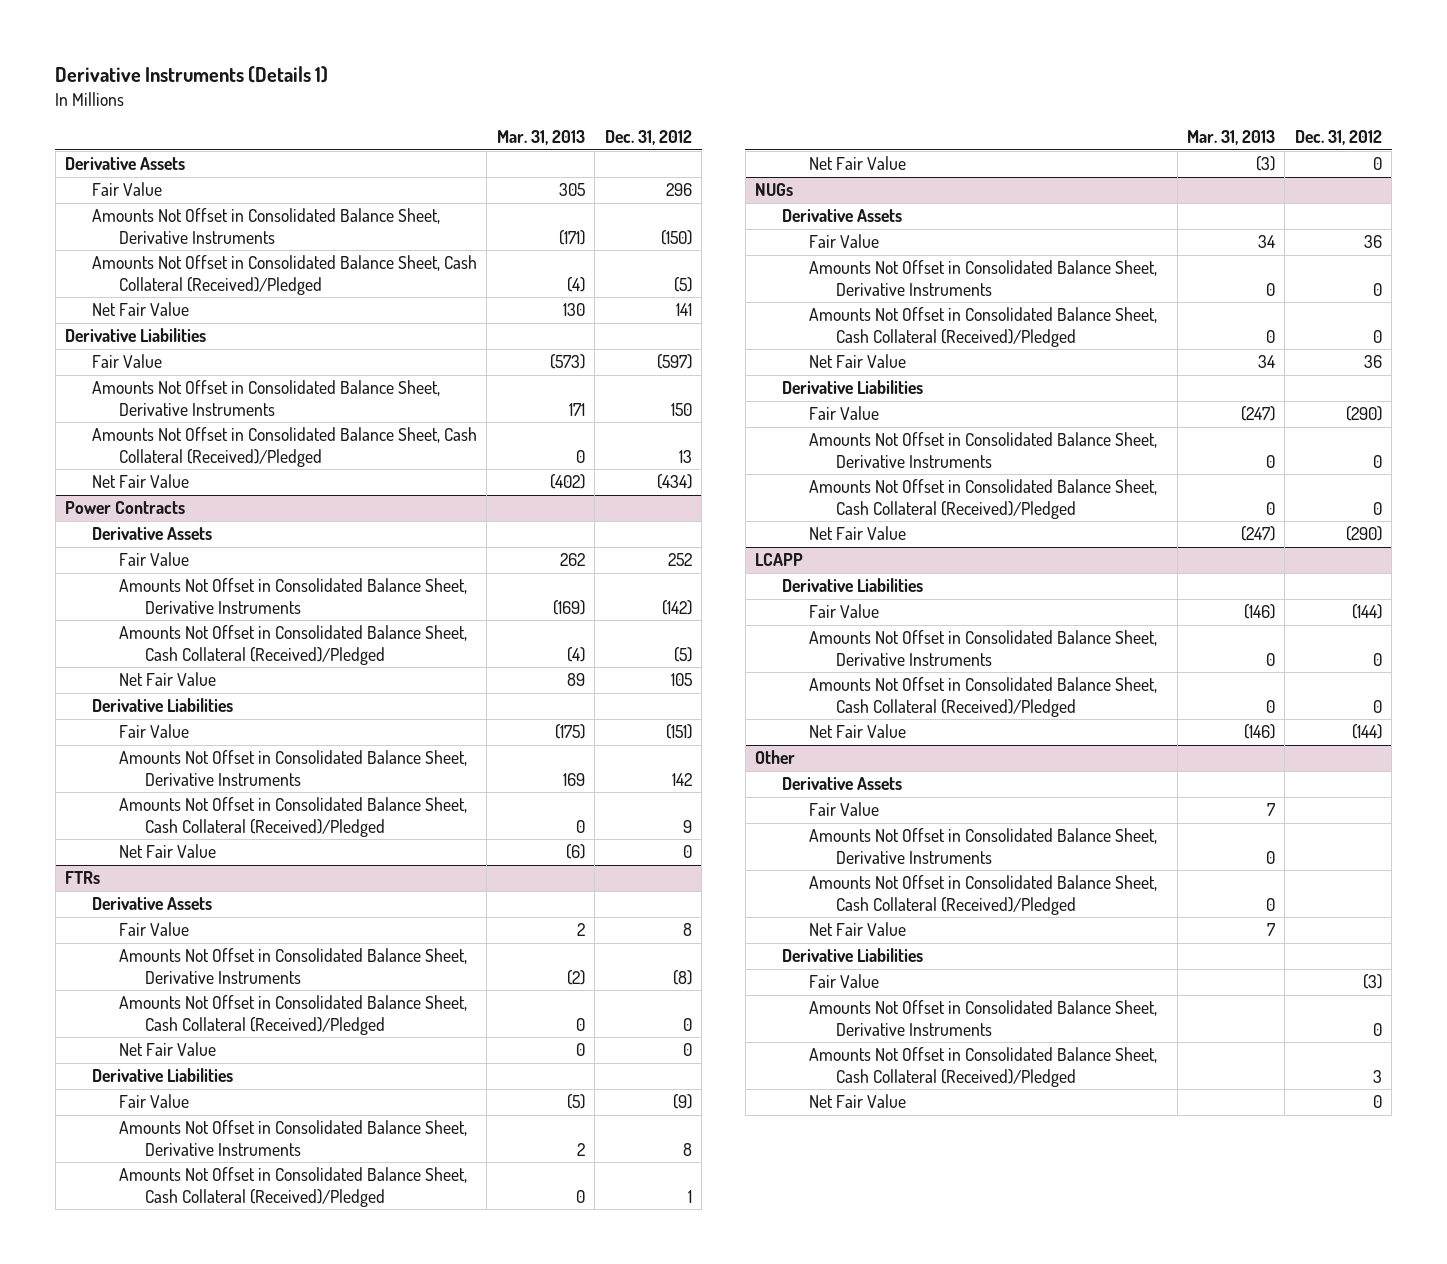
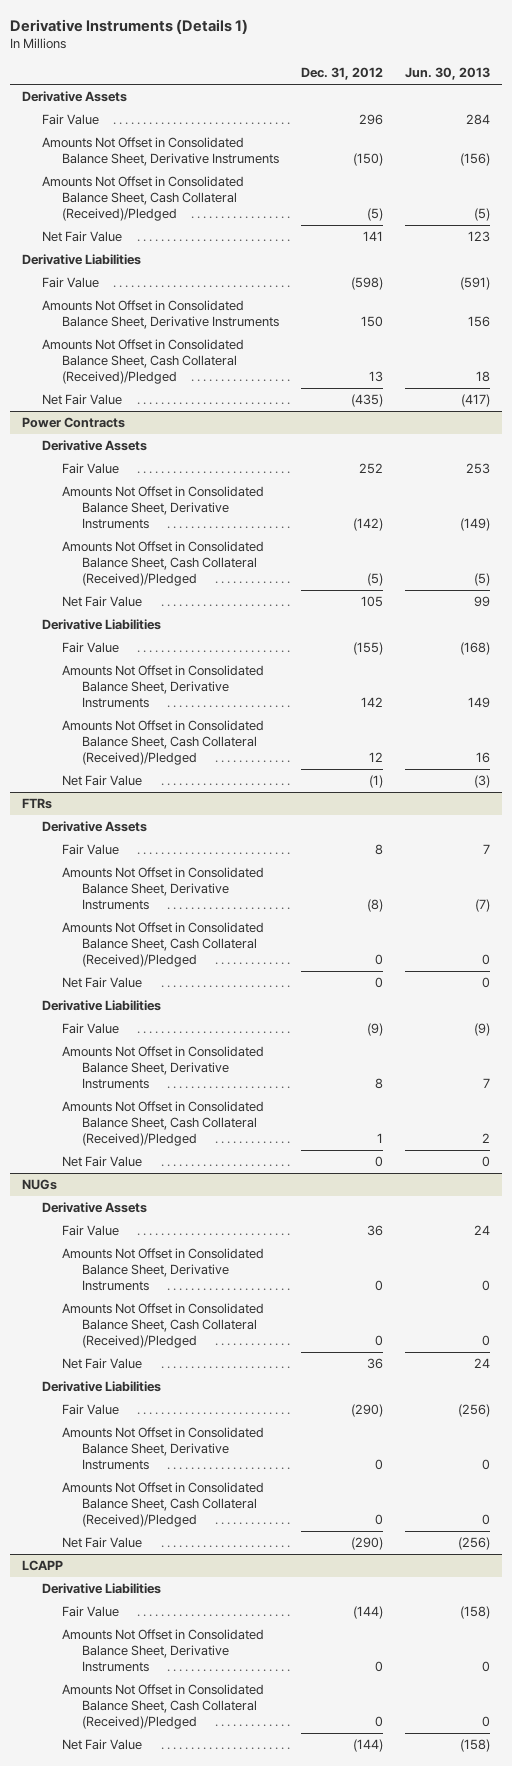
[496,129,585,145] Mar. 31, 2013 -> none
none -> [405,67,491,81] Jun. 30, 2013
[656,354,692,370] (597) -> [351,277,384,291] (598)
[656,474,692,490] (434) -> [351,394,384,408] (435)
[665,724,692,740] (151) -> [353,642,384,656] (155)
[682,819,692,833] 9 -> [369,752,384,763] 12
[682,845,692,859] 0 -> [369,775,384,789] (1)
[755,750,796,765] Other -> none
[782,777,903,791] Derivative Assets -> none
[808,802,879,817] Fair Value -> none
[808,828,1157,864] Amounts Not Offset in Consolidated Balance Sheet, Derivative Instruments -> none
[808,875,1157,915] Amounts Not Offset in Consolidated Balance Sheet, Cash Collateral (Received)/Pledged -> none
[808,922,906,937] Net Fair Value -> none
[782,948,924,963] Derivative Liabilities -> none
[808,974,879,989] Fair Value -> none
[808,1000,1157,1036] Amounts Not Offset in Consolidated Balance Sheet, Derivative Instruments -> none
[808,1047,1157,1087] Amounts Not Offset in Consolidated Balance Sheet, Cash Collateral (Received)/Pledged -> none
[808,1094,906,1109] Net Fair Value -> none

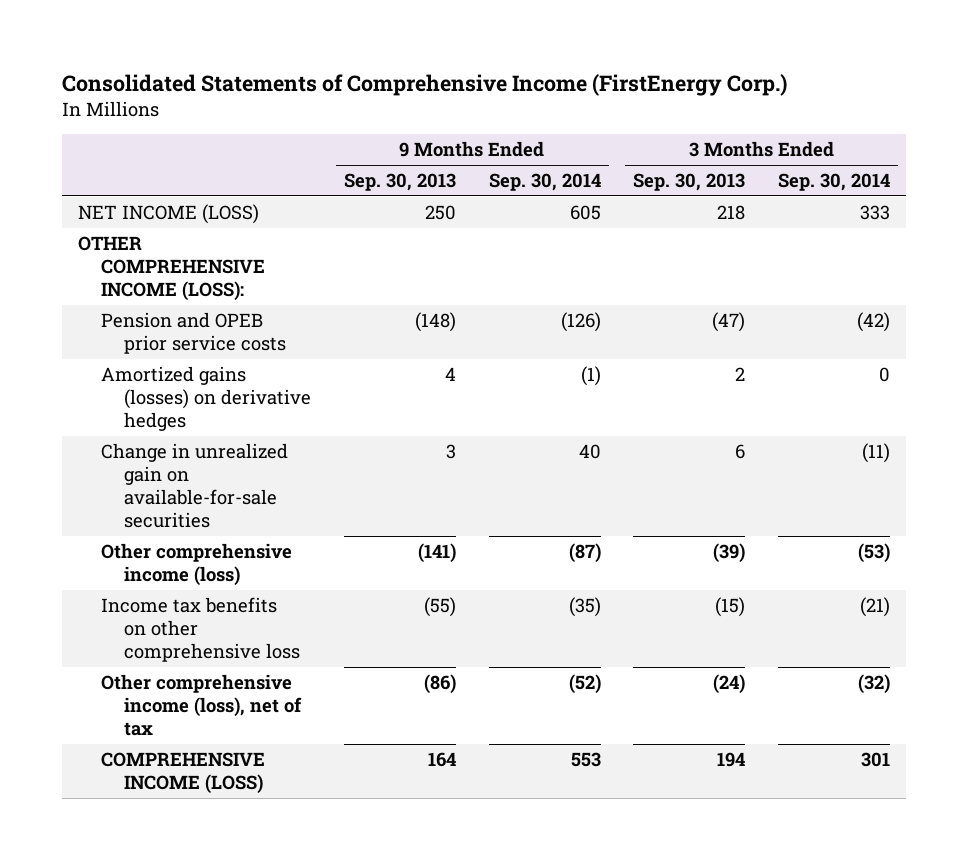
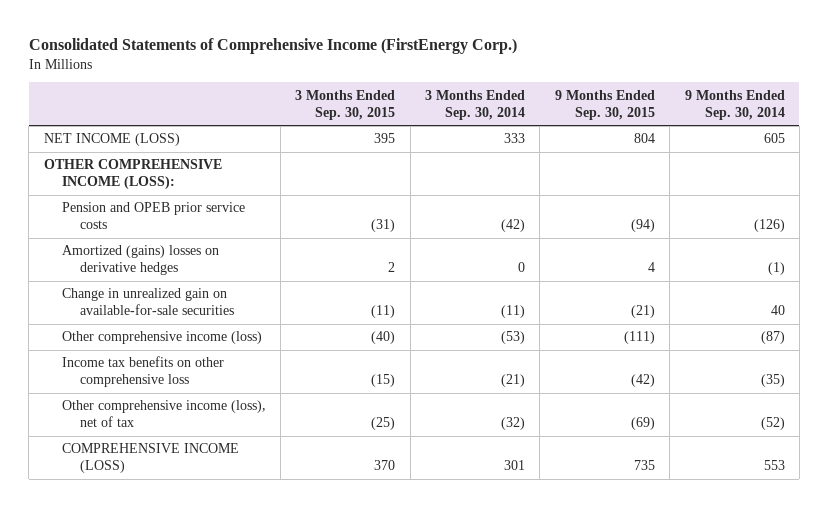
[344,173,457,192] Sep. 30, 2013 -> none
[633,173,746,192] Sep. 30, 2013 -> none
none -> [295,89,396,120] 3 Months Ended Sep. 30, 2015
none -> [554,89,655,120] 9 Months Ended Sep. 30, 2015
[101,366,312,432] Amortized gains (losses) on derivative hedges -> [61,245,219,276] Amortized (gains) losses on derivative hedges

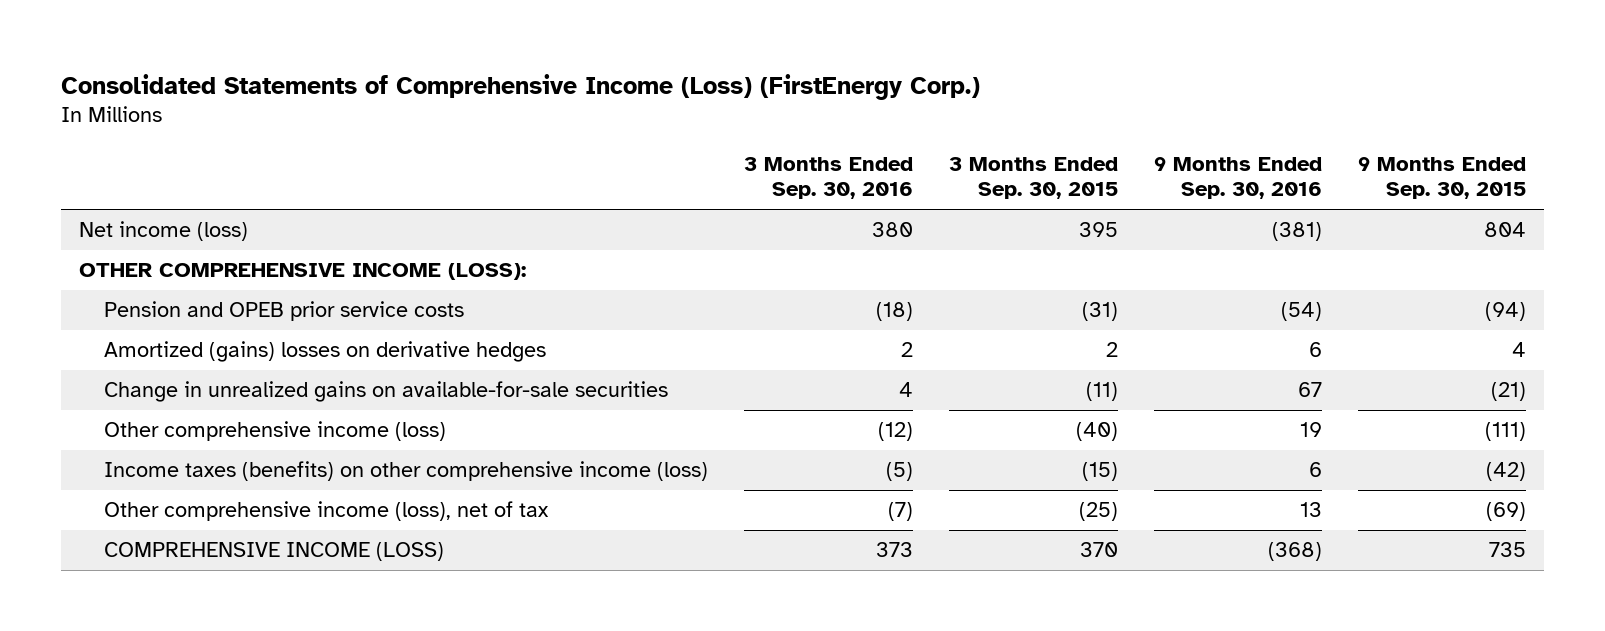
[28,38,517,55] Consolidated Statements of Comprehensive Income (FirstEnergy Corp.) -> [60,73,980,100] Consolidated Statements of Comprehensive Income (Loss) (FirstEnergy Corp.)
[425,89,526,120] 3 Months Ended Sep. 30, 2014 -> none
[684,89,785,120] 9 Months Ended Sep. 30, 2014 -> none
none -> [744,157,914,200] 3 Months Ended Sep. 30, 2016
none -> [1154,157,1323,200] 9 Months Ended Sep. 30, 2016
[43,133,180,147] NET INCOME (LOSS) -> [78,221,248,242] Net income (loss)
[61,288,234,316] Change in unrealized gain on available-for-sale securities -> [104,381,669,403] Change in unrealized gains on available-for-sale securities
[61,356,224,388] Income tax benefits on other comprehensive loss -> [104,461,709,482] Income taxes (benefits) on other comprehensive income (loss)

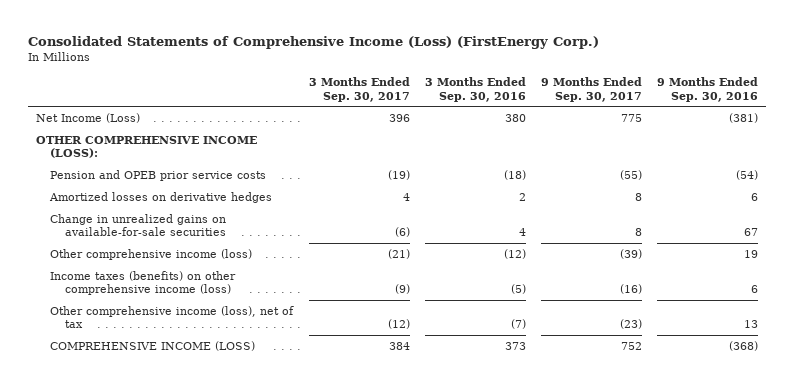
[949,157,1119,200] 3 Months Ended Sep. 30, 2015 -> none
[1358,157,1527,200] 9 Months Ended Sep. 30, 2015 -> none
none -> [308,77,410,102] 3 Months Ended Sep. 30, 2017
none -> [541,77,643,102] 9 Months Ended Sep. 30, 2017
[78,221,248,242] Net income (loss) -> [35,112,140,123] Net Income (Loss)
[104,341,547,363] Amortized (gains) losses on derivative hedges -> [49,191,273,203] Amortized losses on derivative hedges

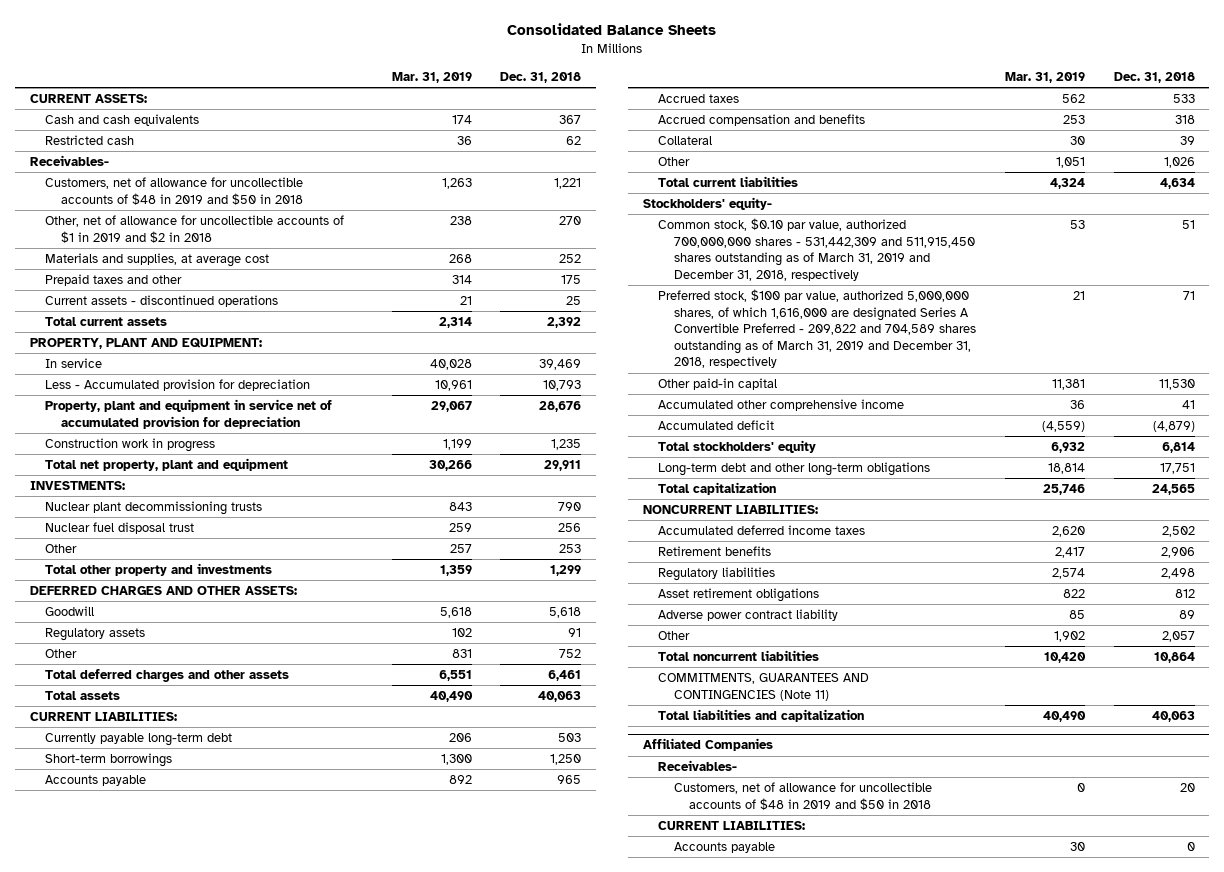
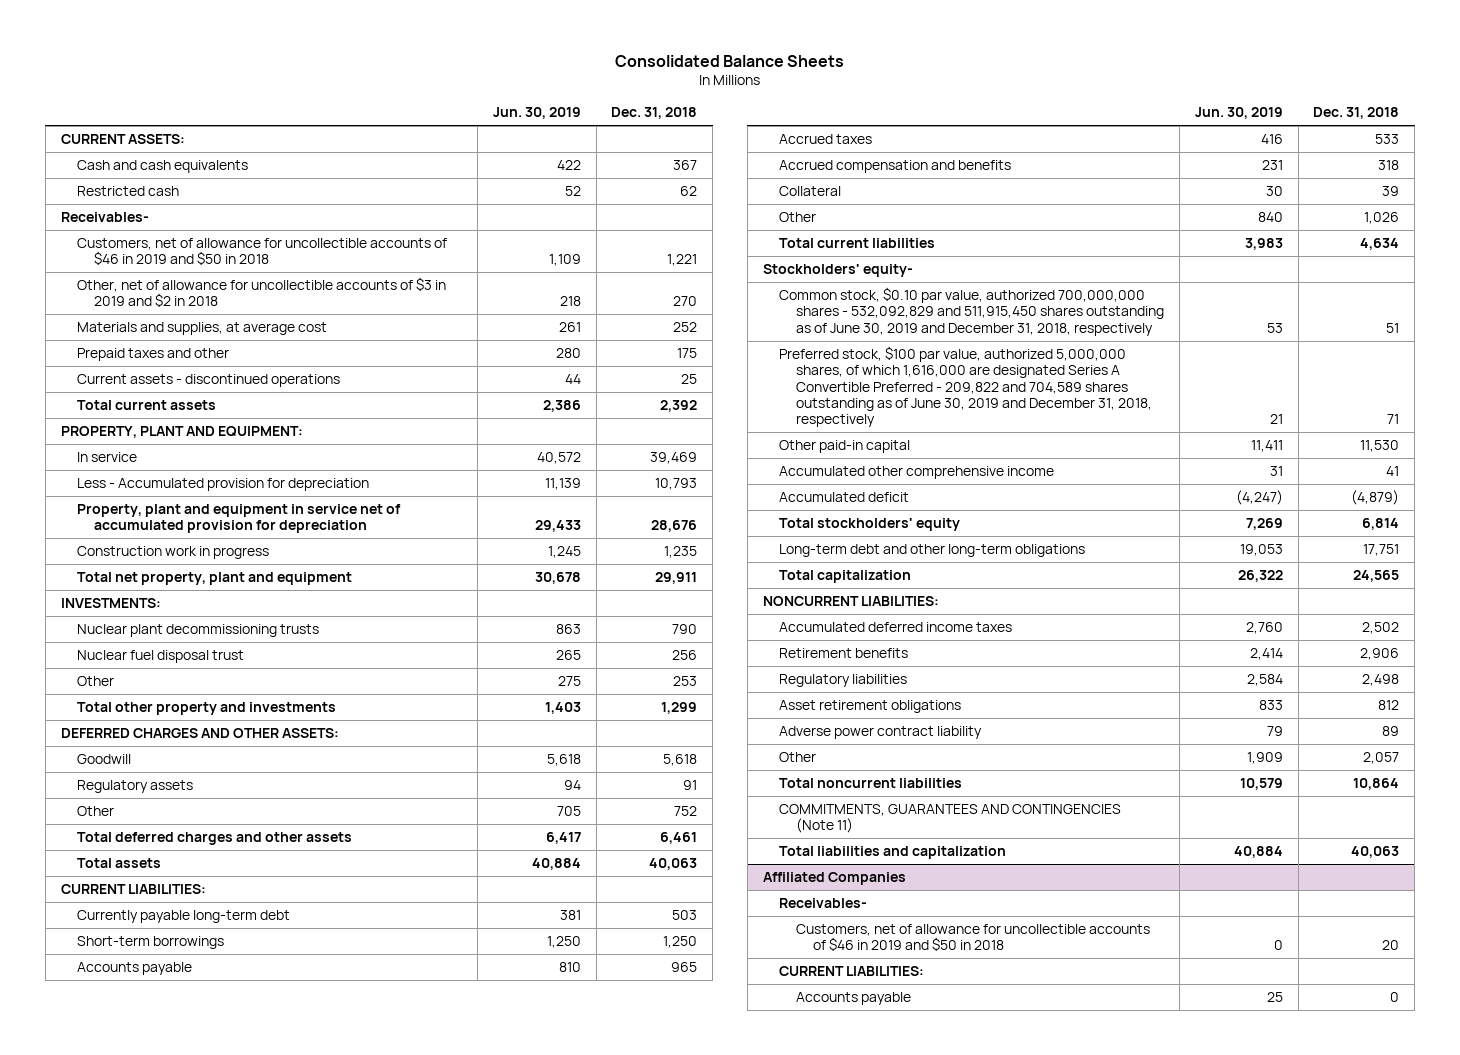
[391,72,472,84] Mar. 31, 2019 -> none
none -> [492,107,581,120] Jun. 30, 2019
[45,177,304,205] Customers, net of allowance for uncollectible accounts of $48 in 2019 and $50 in 2018 -> [77,238,448,266] Customers, net of allowance for uncollectible accounts of $46 in 2019 and $50 in 2018
[45,215,345,243] Other, net of allowance for uncollectible accounts of $1 in 2019 and $2 in 2018 -> [77,277,447,308] Other, net of allowance for uncollectible accounts of $3 in 2019 and $2 in 2018
[658,218,975,281] Common stock, $0.10 par value, authorized 700,000,000 shares - 531,442,309 and 511,915,450 shares outstanding as of March 31, 2019 and December 31, 2018, respectively -> [779,287,1165,336] Common stock, $0.10 par value, authorized 700,000,000 shares - 532,092,829 and 511,915,450 shares outstanding as of June 30, 2019 and December 31, 2018, respectively
[658,289,976,369] Preferred stock, $100 par value, authorized 5,000,000 shares, of which 1,616,000 are designated Series A Convertible Preferred - 209,822 and 704,589 shares outstanding as of March 31, 2019 and December 31, 2018, respectively -> [779,346,1153,428] Preferred stock, $100 par value, authorized 5,000,000 shares, of which 1,616,000 are designated Series A Convertible Preferred - 209,822 and 704,589 shares outstanding as of June 30, 2019 and December 31, 2018, respectively
[673,782,932,810] Customers, net of allowance for uncollectible accounts of $48 in 2019 and $50 in 2018 -> [796,924,1151,952] Customers, net of allowance for uncollectible accounts of $46 in 2019 and $50 in 2018

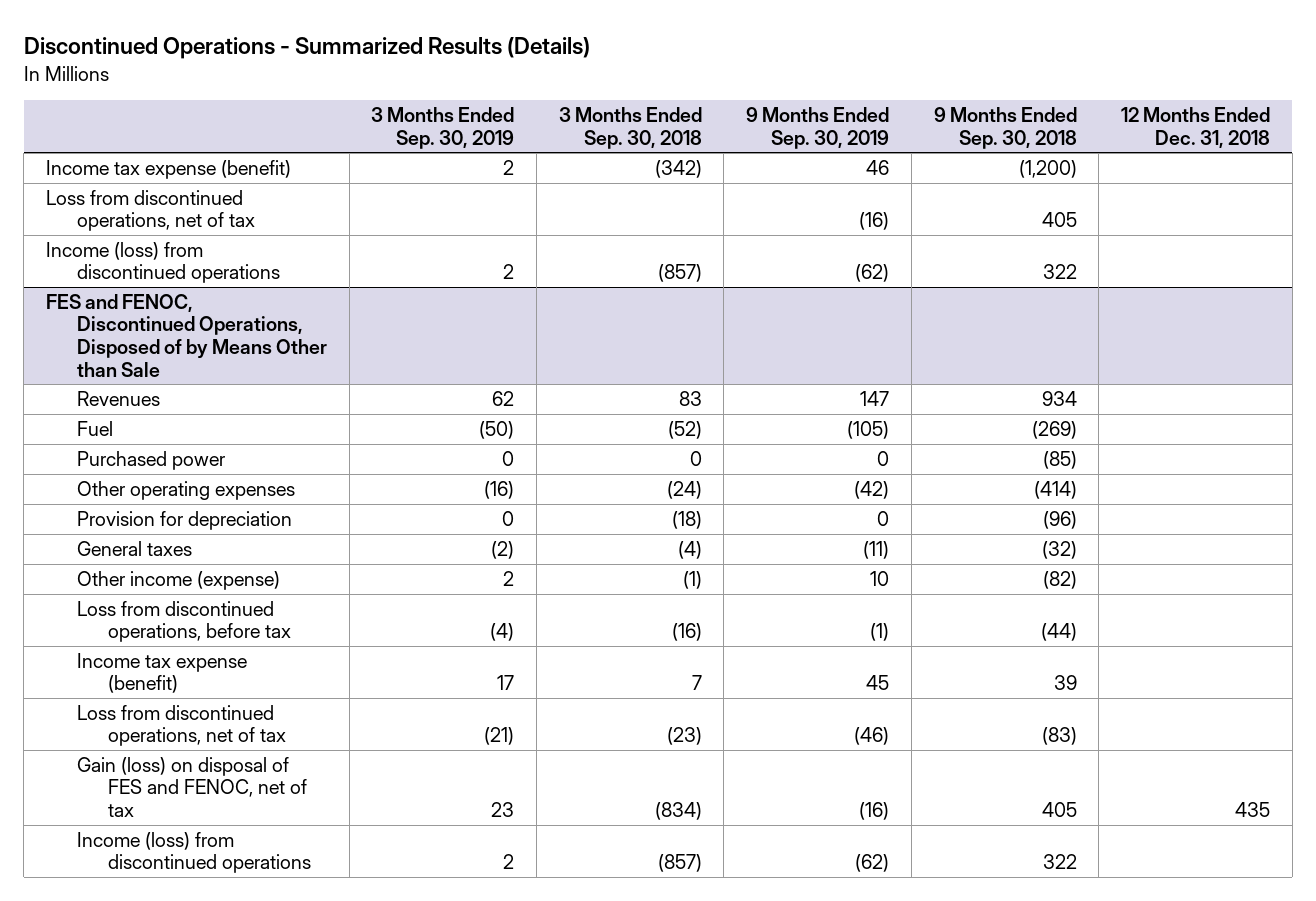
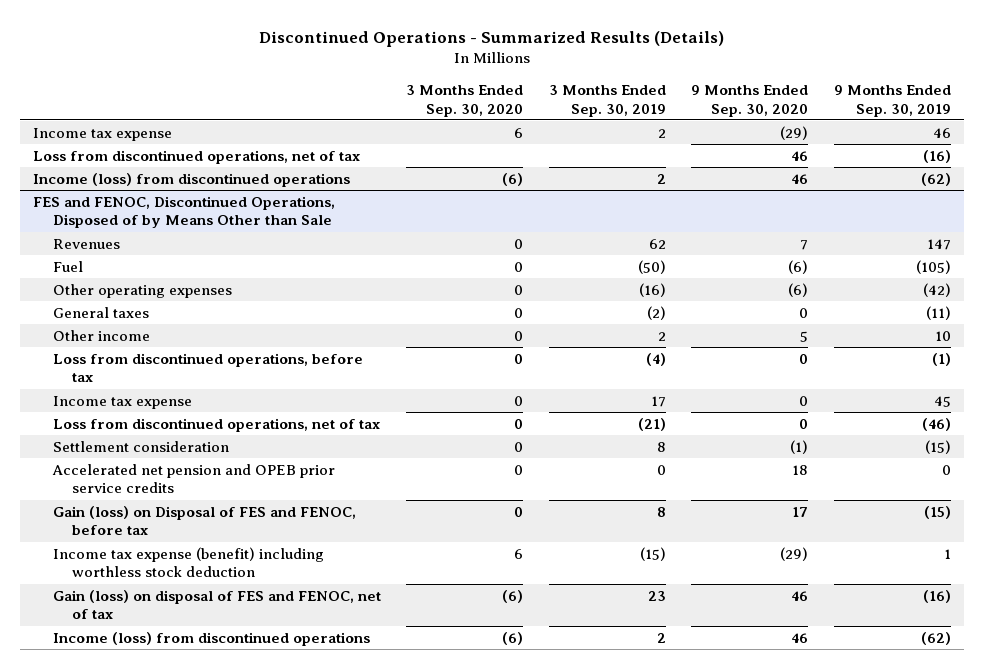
[558,107,702,149] 3 Months Ended Sep. 30, 2018 -> none
[933,107,1077,149] 9 Months Ended Sep. 30, 2018 -> none
[1120,107,1270,148] 12 Months Ended Dec. 31, 2018 -> none
none -> [406,84,524,117] 3 Months Ended Sep. 30, 2020
none -> [691,84,809,117] 9 Months Ended Sep. 30, 2020
[46,159,292,179] Income tax expense (benefit) -> [32,127,172,141] Income tax expense
[76,450,225,470] Purchased power -> none
[76,510,292,530] Provision for depreciation -> none
[76,570,280,590] Other income (expense) -> [52,329,150,341] Other income
[76,652,247,694] Income tax expense (benefit) -> [52,395,192,409] Income tax expense
none -> [52,440,229,452] Settlement consideration
none -> [51,463,335,494] Accelerated net pension and OPEB prior service credits
none -> [52,505,356,536] Gain (loss) on Disposal of FES and FENOC, before tax
none -> [52,546,324,578] Income tax expense (benefit) including worthless stock deduction

